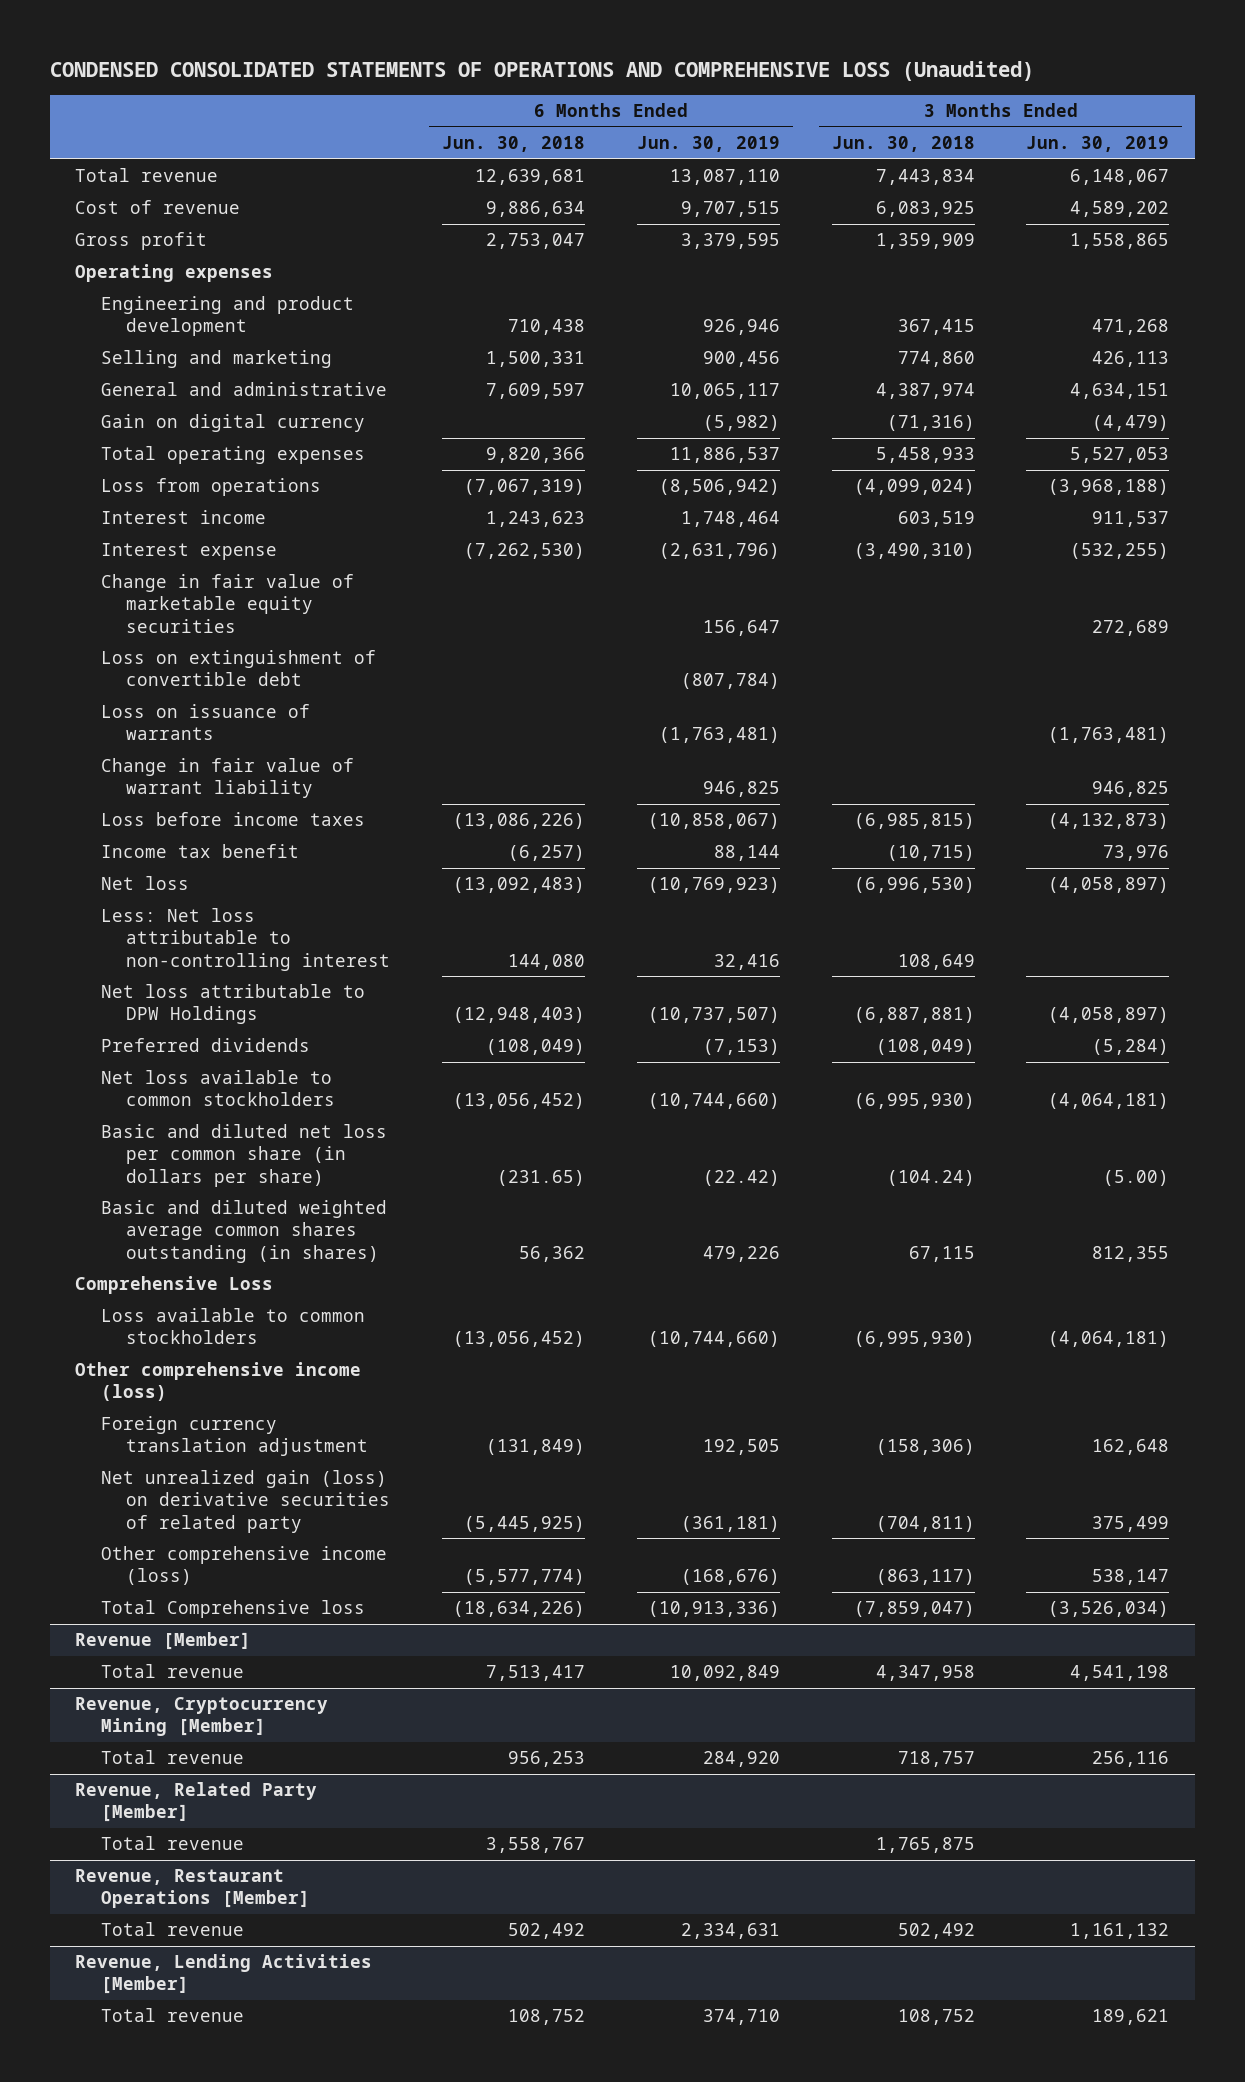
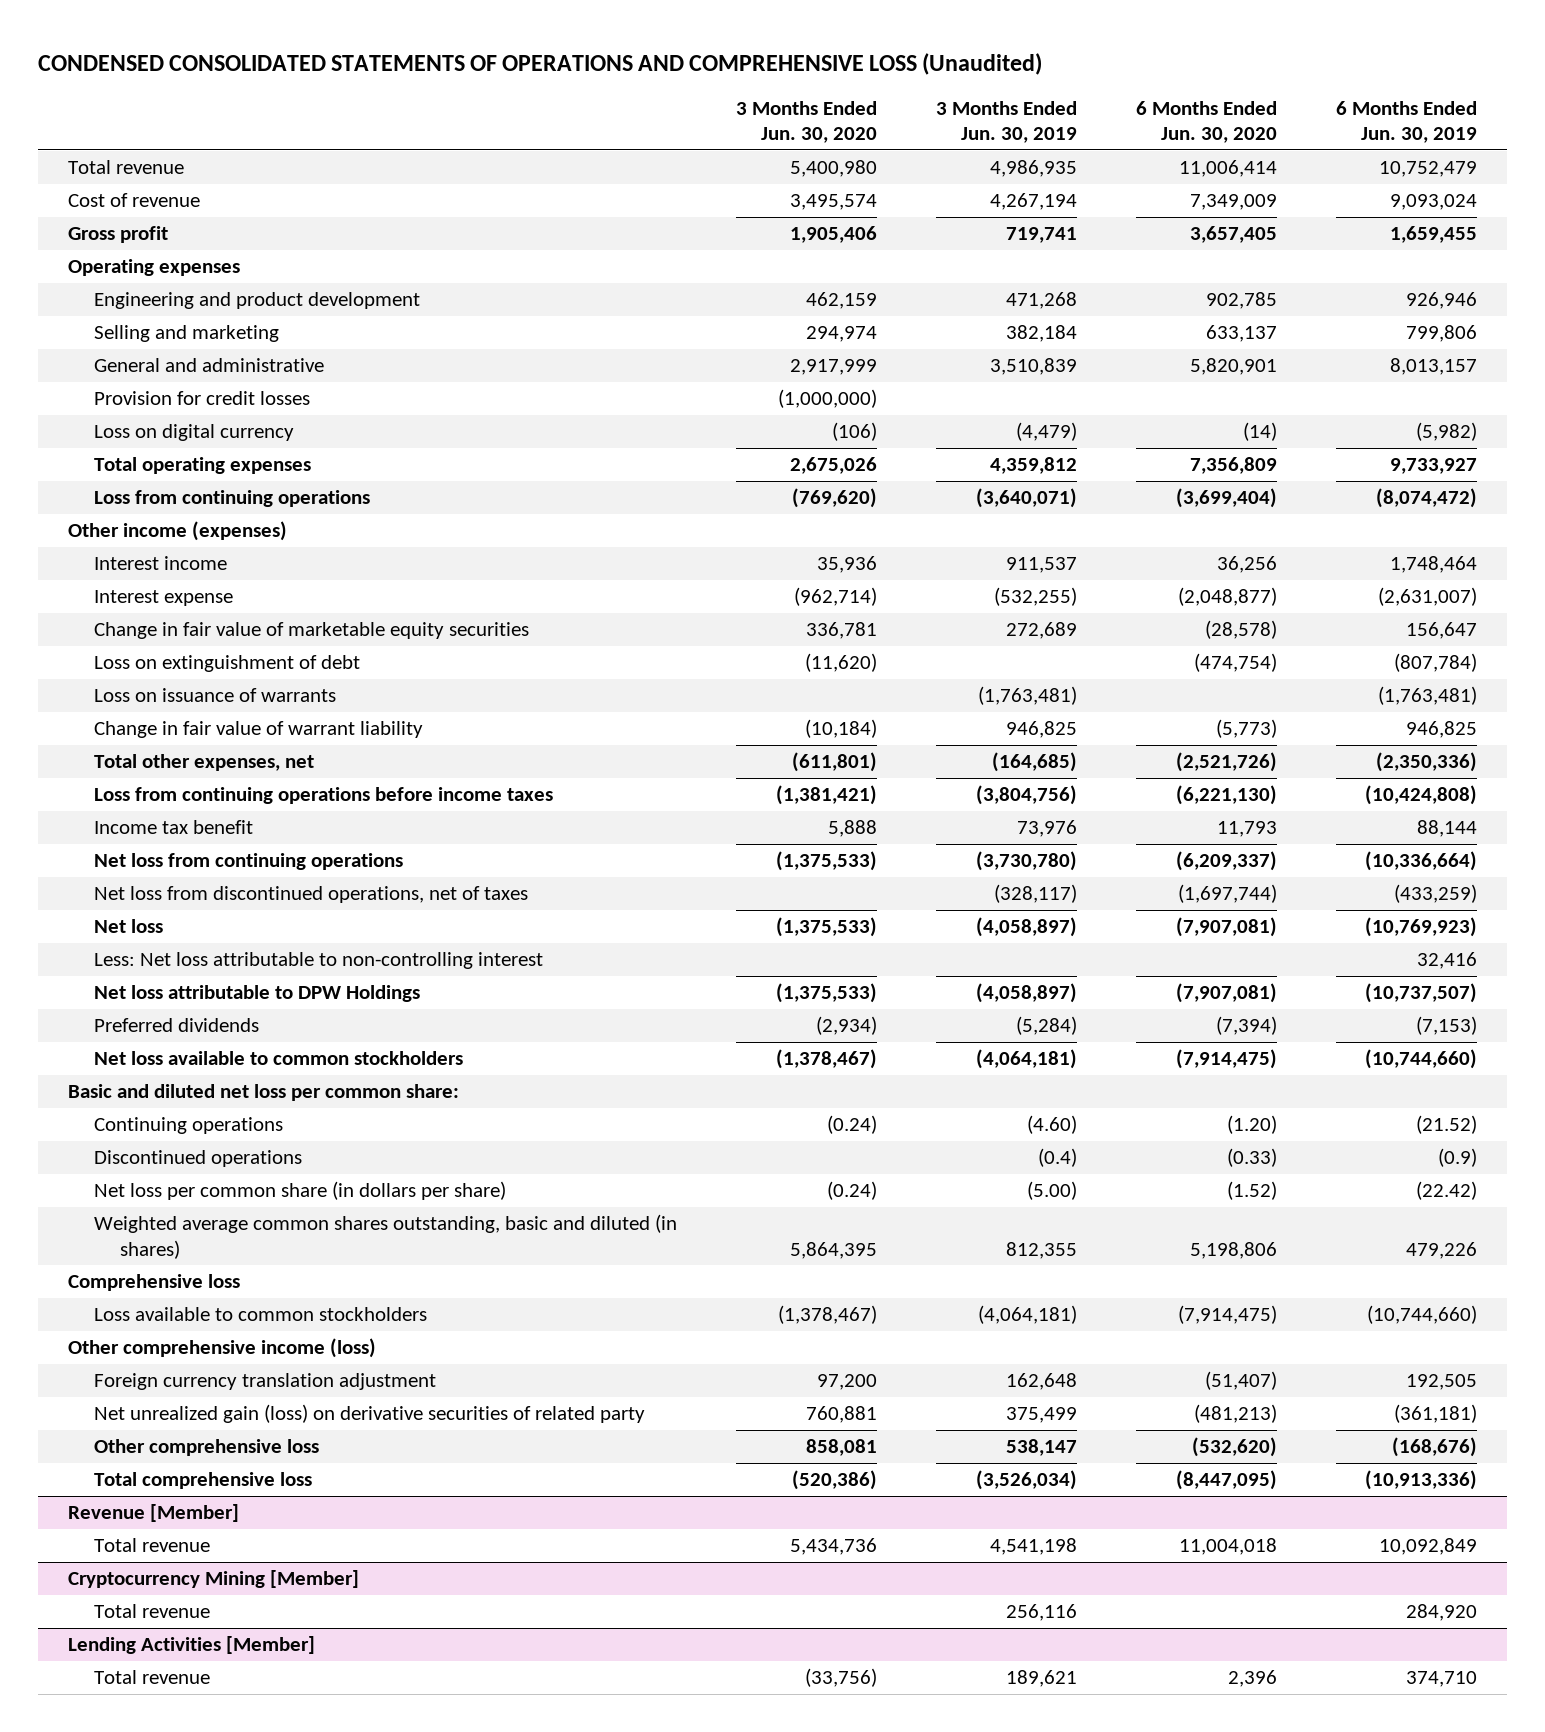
[442,136,586,153] Jun. 30, 2018 -> none
[831,136,975,153] Jun. 30, 2018 -> none
none -> [735,100,877,144] 3 Months Ended Jun. 30, 2020
none -> [1136,100,1278,144] 6 Months Ended Jun. 30, 2020
[669,169,780,186] 13,087,110 -> [1379,161,1478,178] 10,752,479
[1070,169,1170,186] 6,148,067 -> [989,160,1077,178] 4,986,935
[680,201,780,218] 9,707,515 -> [1390,194,1478,211] 9,093,024
[1070,201,1170,218] 4,589,202 -> [989,193,1077,211] 4,267,194
[680,233,780,250] 3,379,595 -> [1390,226,1478,244] 1,659,455
[1070,233,1170,250] 1,558,865 -> [1005,227,1077,244] 719,741
[702,351,780,368] 900,456 -> [1406,325,1478,343] 799,806
[1092,351,1170,368] 426,113 -> [1005,325,1077,343] 382,184
[669,383,780,400] 10,065,117 -> [1390,358,1478,376] 8,013,157
[1070,383,1170,400] 4,634,151 -> [989,358,1077,376] 3,510,839
none -> [93,391,310,406] Provision for credit losses
[100,414,365,433] Gain on digital currency -> [93,424,294,442] Loss on digital currency
[669,447,780,464] 11,886,537 -> [1390,458,1478,475] 9,733,927
[1070,447,1170,464] 5,527,053 -> [989,457,1077,475] 4,359,812
[100,478,321,497] Loss from operations -> [93,490,370,508] Loss from continuing operations
[658,479,780,496] (8,506,942) -> [1376,488,1478,509] (8,074,472)
[1048,479,1170,496] (3,968,188) -> [975,488,1077,509] (3,640,071)
none -> [67,521,287,542] Other income (expenses)
[658,543,780,560] (2,631,796) -> [1378,587,1478,607] (2,631,007)
[100,650,376,687] Loss on extinguishment of convertible debt -> [93,655,360,673] Loss on extinguishment of debt
none -> [93,754,314,772] Total other expenses, net
[100,812,365,827] Loss before income taxes -> [93,787,553,805] Loss from continuing operations before income taxes
[647,813,780,830] (10,858,067) -> [1365,785,1478,806] (10,424,808)
[1048,813,1170,830] (4,132,873) -> [975,785,1077,806] (3,804,756)
none -> [93,853,403,871] Net loss from continuing operations
none -> [93,886,528,904] Net loss from discontinued operations, net of taxes
none -> [67,1084,459,1102] Basic and diluted net loss per common share:
none -> [93,1117,283,1135] Continuing operations
none -> [93,1150,302,1168] Discontinued operations
[100,1124,387,1187] Basic and diluted net loss per common share (in dollars per share) -> [93,1181,506,1201] Net loss per common share (in dollars per share)
[100,1200,387,1263] Basic and diluted weighted average common shares outstanding (in shares) -> [93,1214,677,1259] Weighted average common shares outstanding, basic and diluted (in shares)
[75,1276,274,1295] Comprehensive Loss -> [67,1274,240,1292] Comprehensive loss
[100,1546,387,1586] Other comprehensive income (loss) -> [93,1439,319,1457] Other comprehensive loss
[100,1600,365,1619] Total Comprehensive loss -> [93,1472,312,1490] Total comprehensive loss
[75,1697,329,1737] Revenue, Cryptocurrency Mining [Member] -> [67,1570,359,1589] Cryptocurrency Mining [Member]
[75,1782,318,1823] Revenue, Related Party [Member] -> none
[100,1836,244,1851] Total revenue -> none
[75,1869,310,1909] Revenue, Restaurant Operations [Member] -> none
[100,1922,244,1937] Total revenue -> none
[75,1954,373,1995] Revenue, Lending Activities [Member] -> [67,1636,315,1655] Lending Activities [Member]

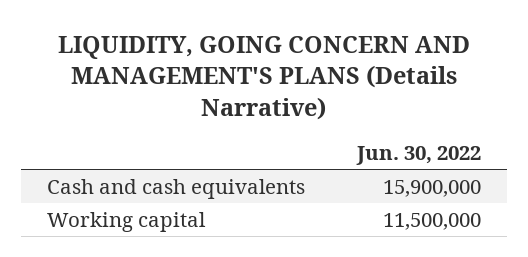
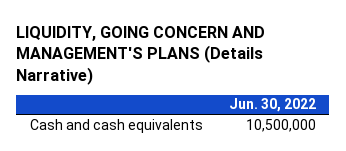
[46,212,206,233] Working capital -> none
[382,180,481,198] 15,900,000 -> [246,118,317,132] 10,500,000

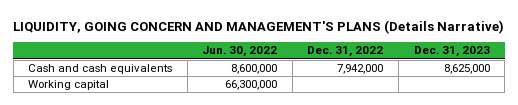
none -> [307,46,384,58] Dec. 31, 2022
none -> [413,46,490,58] Dec. 31, 2023
[246,118,317,132] 10,500,000 -> [231,64,278,75] 8,600,000
none -> [28,80,110,91] Working capital

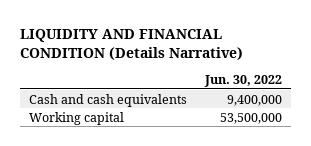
[13,19,505,34] LIQUIDITY, GOING CONCERN AND MANAGEMENT'S PLANS (Details Narrative) -> [19,28,243,61] LIQUIDITY AND FINANCIAL CONDITION (Details Narrative)
[307,46,384,58] Dec. 31, 2022 -> none
[413,46,490,58] Dec. 31, 2023 -> none
[231,64,278,75] 8,600,000 -> [226,94,282,106] 9,400,000
[225,80,278,91] 66,300,000 -> [219,112,282,124] 53,500,000

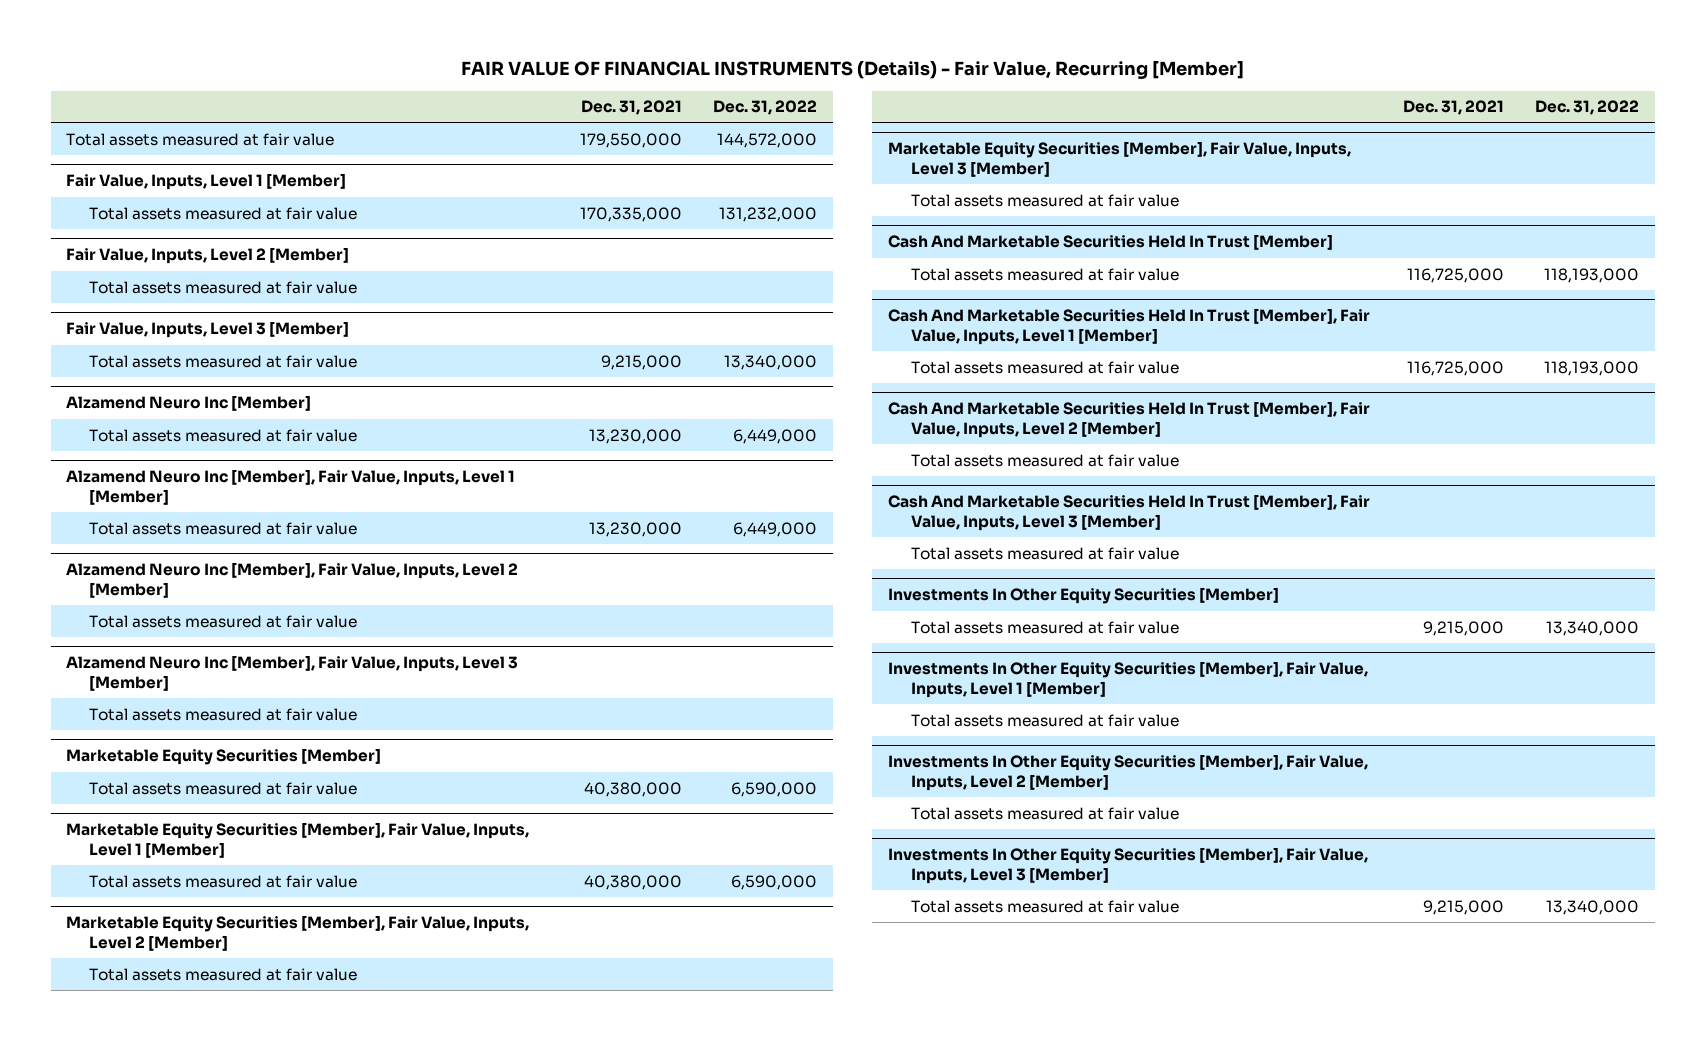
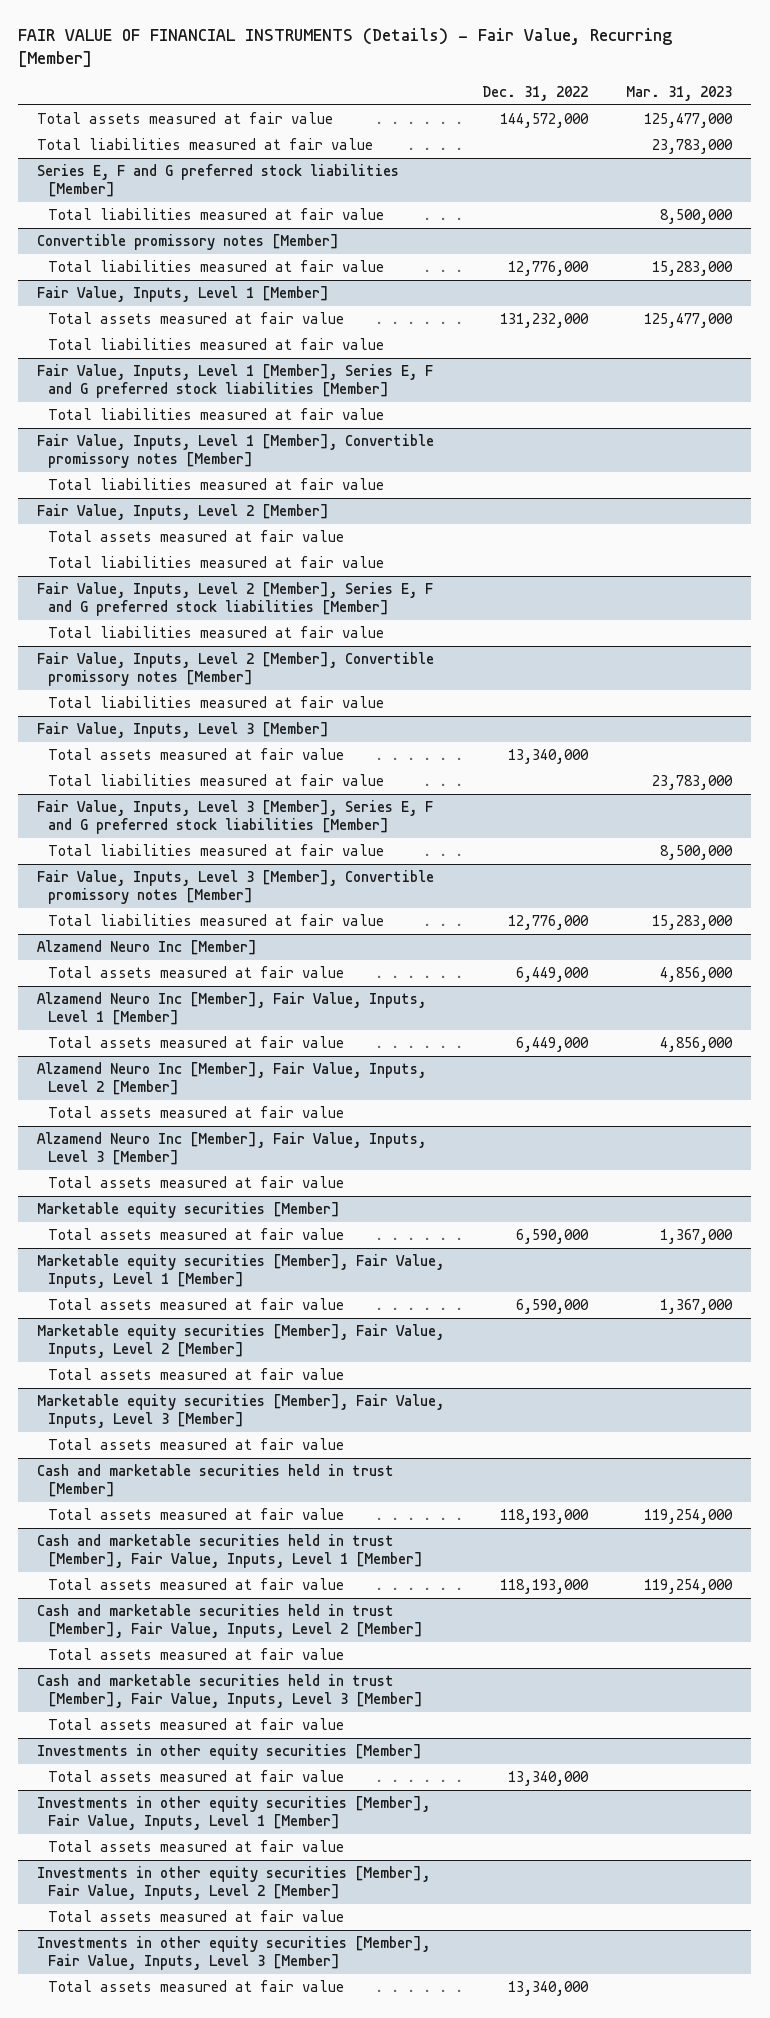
[580,100,682,116] Dec. 31, 2021 -> none
none -> [626,85,733,101] Mar. 31, 2023
none -> [37,137,374,150] Total liabilities measured at fair value
none -> [37,163,400,198] Series E, F and G preferred stock liabilities [Member]
none -> [48,207,385,220] Total liabilities measured at fair value
none -> [37,233,340,250] Convertible promissory notes [Member]
none -> [48,259,385,272] Total liabilities measured at fair value
none -> [48,337,385,350] Total liabilities measured at fair value
none -> [37,363,434,399] Fair Value, Inputs, Level 1 [Member], Series E, F and G preferred stock liabilities [Member]
none -> [48,407,385,420] Total liabilities measured at fair value
none -> [37,433,435,469] Fair Value, Inputs, Level 1 [Member], Convertible promissory notes [Member]
none -> [48,477,385,490] Total liabilities measured at fair value
none -> [48,555,385,568] Total liabilities measured at fair value
none -> [37,581,434,617] Fair Value, Inputs, Level 2 [Member], Series E, F and G preferred stock liabilities [Member]
none -> [48,625,385,638] Total liabilities measured at fair value
none -> [37,651,435,687] Fair Value, Inputs, Level 2 [Member], Convertible promissory notes [Member]
none -> [48,695,385,708] Total liabilities measured at fair value
none -> [48,773,385,786] Total liabilities measured at fair value
none -> [37,799,434,835] Fair Value, Inputs, Level 3 [Member], Series E, F and G preferred stock liabilities [Member]
none -> [48,843,385,856] Total liabilities measured at fair value
none -> [37,869,435,905] Fair Value, Inputs, Level 3 [Member], Convertible promissory notes [Member]
none -> [48,913,385,926] Total liabilities measured at fair value
[66,748,382,766] Marketable Equity Securities [Member] -> [37,1201,341,1218] Marketable equity securities [Member]
[66,822,530,859] Marketable Equity Securities [Member], Fair Value, Inputs, Level 1 [Member] -> [37,1253,445,1289] Marketable equity securities [Member], Fair Value, Inputs, Level 1 [Member]
[66,915,530,952] Marketable Equity Securities [Member], Fair Value, Inputs, Level 2 [Member] -> [37,1323,445,1359] Marketable equity securities [Member], Fair Value, Inputs, Level 2 [Member]
[888,141,1352,178] Marketable Equity Securities [Member], Fair Value, Inputs, Level 3 [Member] -> [37,1393,445,1429] Marketable equity securities [Member], Fair Value, Inputs, Level 3 [Member]
[888,234,1334,251] Cash And Marketable Securities Held In Trust [Member] -> [37,1463,395,1498] Cash and marketable securities held in trust [Member]
[888,308,1371,346] Cash And Marketable Securities Held In Trust [Member], Fair Value, Inputs, Level 1 [Member] -> [37,1533,424,1569] Cash and marketable securities held in trust [Member], Fair Value, Inputs, Level 1 [Member]
[888,401,1371,439] Cash And Marketable Securities Held In Trust [Member], Fair Value, Inputs, Level 2 [Member] -> [37,1603,424,1639] Cash and marketable securities held in trust [Member], Fair Value, Inputs, Level 2 [Member]
[888,494,1371,532] Cash And Marketable Securities Held In Trust [Member], Fair Value, Inputs, Level 3 [Member] -> [37,1673,424,1709] Cash and marketable securities held in trust [Member], Fair Value, Inputs, Level 3 [Member]
[888,587,1280,605] Investments In Other Equity Securities [Member] -> [37,1743,423,1760] Investments in other equity securities [Member]
[888,661,1369,699] Investments In Other Equity Securities [Member], Fair Value, Inputs, Level 1 [Member] -> [37,1795,431,1831] Investments in other equity securities [Member], Fair Value, Inputs, Level 1 [Member]
[888,754,1369,792] Investments In Other Equity Securities [Member], Fair Value, Inputs, Level 2 [Member] -> [37,1865,431,1901] Investments in other equity securities [Member], Fair Value, Inputs, Level 2 [Member]
[888,847,1369,885] Investments In Other Equity Securities [Member], Fair Value, Inputs, Level 3 [Member] -> [37,1935,431,1971] Investments in other equity securities [Member], Fair Value, Inputs, Level 3 [Member]

